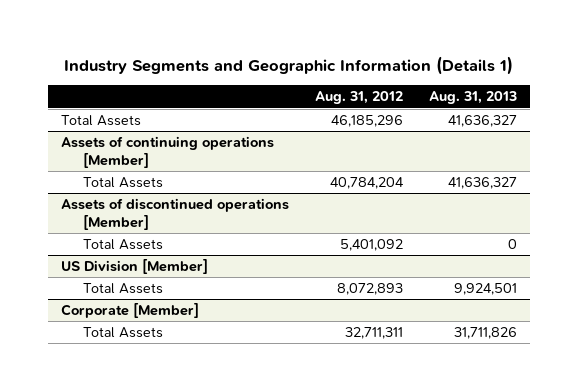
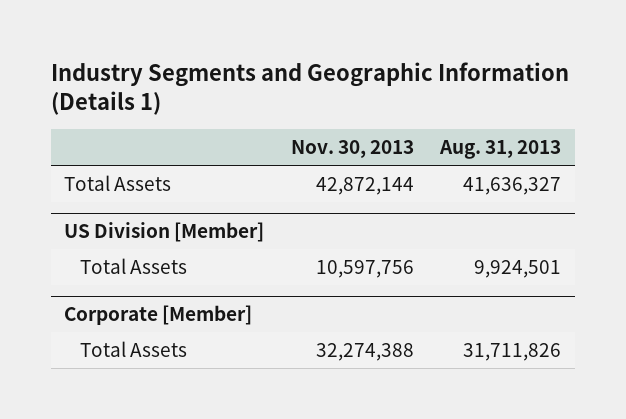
[314,91,403,105] Aug. 31, 2012 -> none
none -> [290,140,414,159] Nov. 30, 2013
[61,136,275,168] Assets of continuing operations [Member] -> none
[82,177,163,189] Total Assets -> none
[61,198,290,230] Assets of discontinued operations [Member] -> none
[82,239,163,251] Total Assets -> none

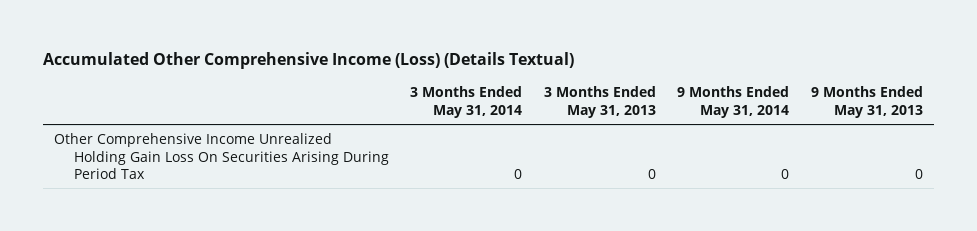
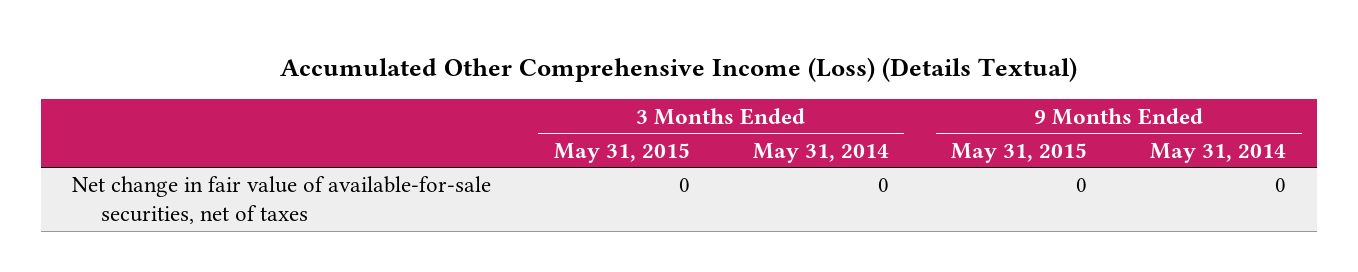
[543,86,656,119] 3 Months Ended May 31, 2013 -> none
[810,86,923,119] 9 Months Ended May 31, 2013 -> none
none -> [554,142,691,163] May 31, 2015
none -> [951,142,1088,163] May 31, 2015
[54,132,389,180] Other Comprehensive Income Unrealized Holding Gain Loss On Securities Arising During Period Tax -> [72,176,492,224] Net change in fair value of available-for-sale securities, net of taxes

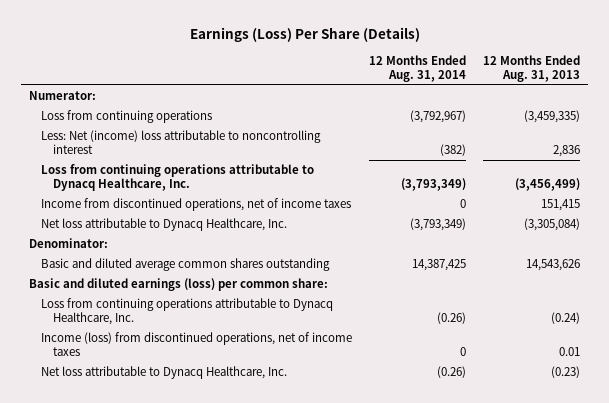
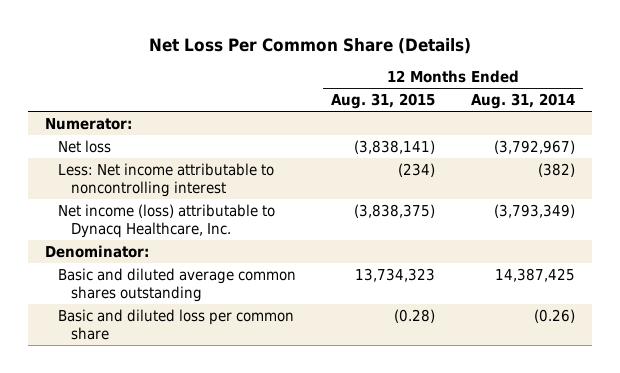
[189,26,420,42] Earnings (Loss) Per Share (Details) -> [149,37,472,54] Net Loss Per Common Share (Details)
[482,54,580,82] 12 Months Ended Aug. 31, 2013 -> none
none -> [331,93,436,110] Aug. 31, 2015
[41,164,315,192] Loss from continuing operations attributable to Dynacq Healthcare, Inc. -> none
[41,198,352,212] Income from discontinued operations, net of income taxes -> none
[41,110,213,124] Loss from continuing operations -> [58,139,112,153] Net loss
[41,130,322,155] Less: Net (income) loss attributable to noncontrolling interest -> [58,162,275,198] Less: Net income attributable to noncontrolling interest
[41,218,288,232] Net loss attributable to Dynacq Healthcare, Inc. -> [58,203,276,239] Net income (loss) attributable to Dynacq Healthcare, Inc.
[29,278,329,292] Basic and diluted earnings (loss) per common share: -> none
[41,298,334,326] Loss from continuing operations attributable to Dynacq Healthcare, Inc. -> none
[41,332,353,357] Income (loss) from discontinued operations, net of income taxes -> none
[41,366,288,380] Net loss attributable to Dynacq Healthcare, Inc. -> [58,308,295,341] Basic and diluted loss per common share

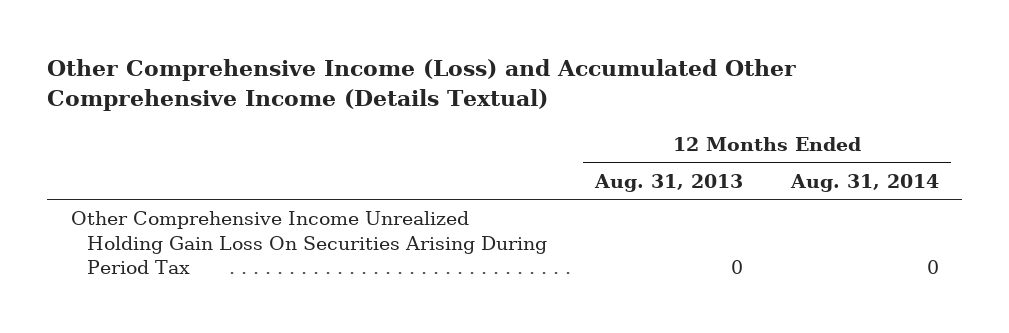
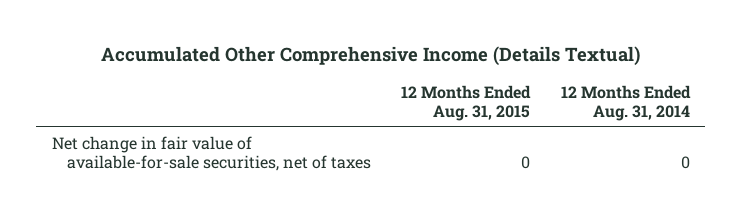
[46,59,796,112] Other Comprehensive Income (Loss) and Accumulated Other Comprehensive Income (Details Textual) -> [100,45,640,66] Accumulated Other Comprehensive Income (Details Textual)
[594,173,744,192] Aug. 31, 2013 -> none
none -> [401,84,532,122] 12 Months Ended Aug. 31, 2015
[70,211,548,275] Other Comprehensive Income Unrealized Holding Gain Loss On Securities Arising During Period Tax -> [51,136,371,172] Net change in fair value of available-for-sale securities, net of taxes

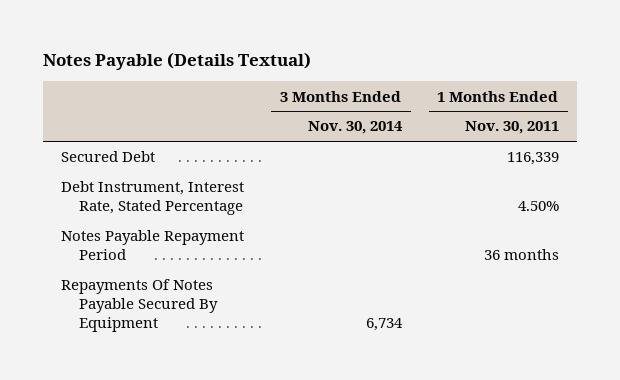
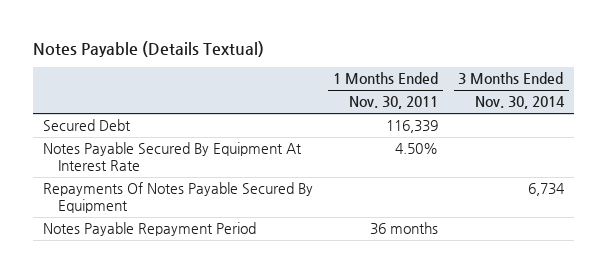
[61,181,245,215] Debt Instrument, Interest Rate, Stated Percentage -> none
none -> [43,142,303,171] Notes Payable Secured By Equipment At Interest Rate
[61,230,245,260] Notes Payable Repayment Period -> [43,222,257,237] Notes Payable Repayment Period

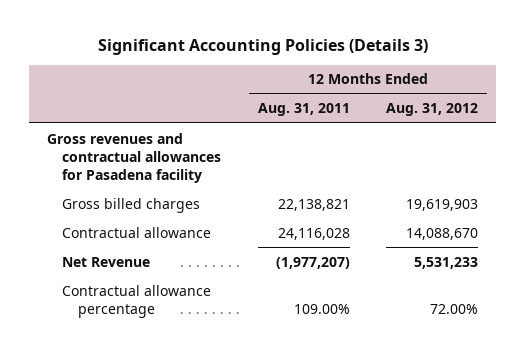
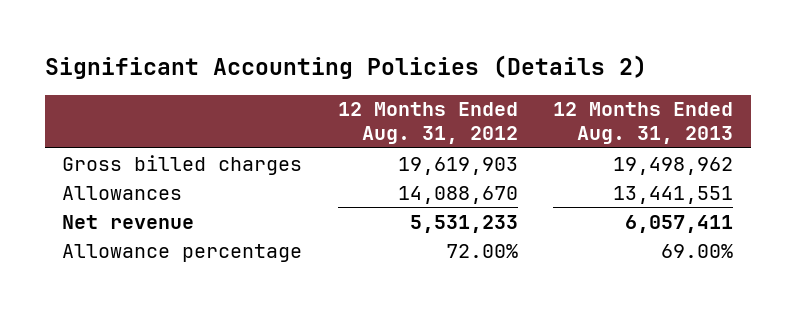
[97,38,428,55] Significant Accounting Policies (Details 3) -> [44,55,647,80] Significant Accounting Policies (Details 2)
[257,103,350,117] Aug. 31, 2011 -> none
none -> [553,102,734,145] 12 Months Ended Aug. 31, 2013
[46,132,222,183] Gross revenues and contractual allowances for Pasadena facility -> none
[62,226,212,238] Contractual allowance -> [62,185,183,200] Allowances
[62,256,151,267] Net Revenue -> [62,214,195,229] Net revenue
[62,284,212,318] Contractual allowance percentage -> [62,243,303,262] Allowance percentage

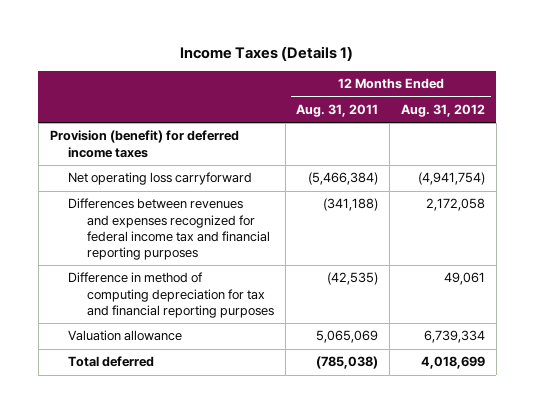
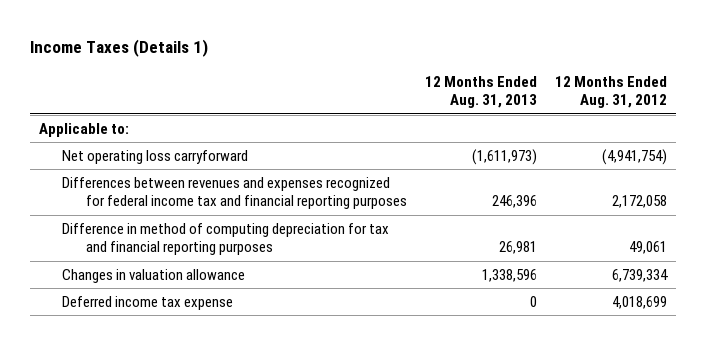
[296,104,379,118] Aug. 31, 2011 -> none
none -> [424,75,537,109] 12 Months Ended Aug. 31, 2013
[49,130,239,158] Provision (benefit) for deferred income taxes -> [38,122,129,137] Applicable to:
[68,330,183,342] Valuation allowance -> [62,268,246,283] Changes in valuation allowance
[68,356,155,368] Total deferred -> [62,295,234,310] Deferred income tax expense

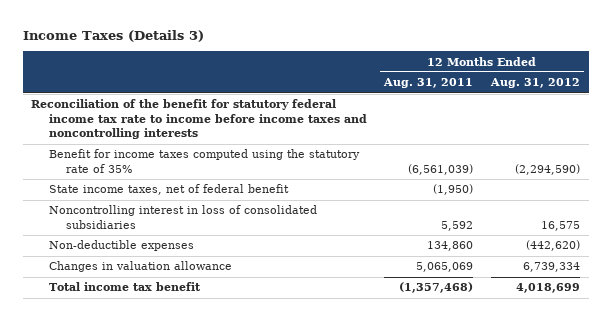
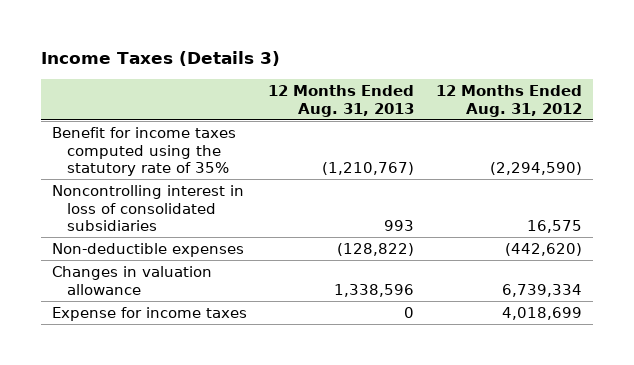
[383,78,474,89] Aug. 31, 2011 -> none
none -> [268,85,415,117] 12 Months Ended Aug. 31, 2013
[31,99,367,140] Reconciliation of the benefit for statutory federal income tax rate to income before income taxes and noncontrolling interests -> none
[48,184,289,196] State income taxes, net of federal benefit -> none
[48,282,201,292] Total income tax benefit -> [51,307,247,322] Expense for income taxes

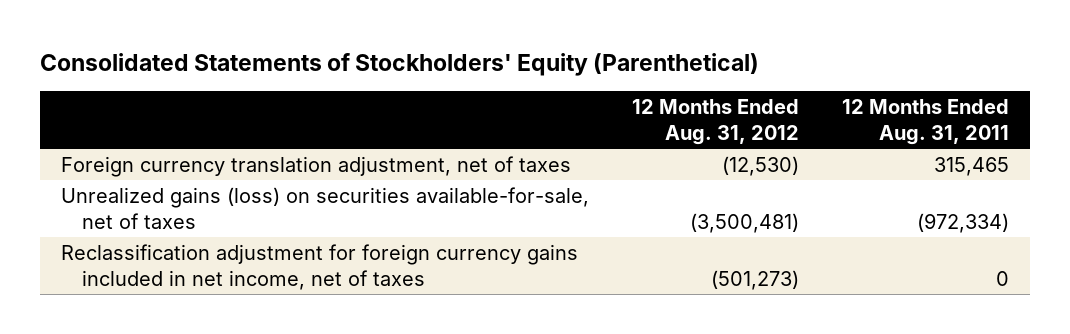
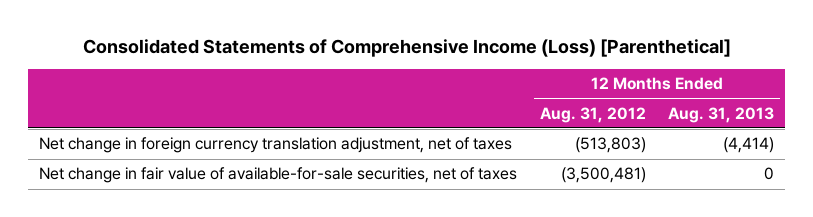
[39,53,759,77] Consolidated Statements of Stockholders' Equity (Parenthetical) -> [82,38,731,57] Consolidated Statements of Comprehensive Income (Loss) [Parenthetical]
[841,99,1009,146] 12 Months Ended Aug. 31, 2011 -> none
none -> [668,106,775,123] Aug. 31, 2013
[61,243,579,290] Reclassification adjustment for foreign currency gains included in net income, net of taxes -> none
[61,155,572,177] Foreign currency translation adjustment, net of taxes -> [38,137,512,154] Net change in foreign currency translation adjustment, net of taxes
[721,155,799,176] (12,530) -> [574,137,646,154] (513,803)
[61,186,590,229] Unrealized gains (loss) on securities available-for-sale, net of taxes -> [38,167,517,184] Net change in fair value of available-for-sale securities, net of taxes

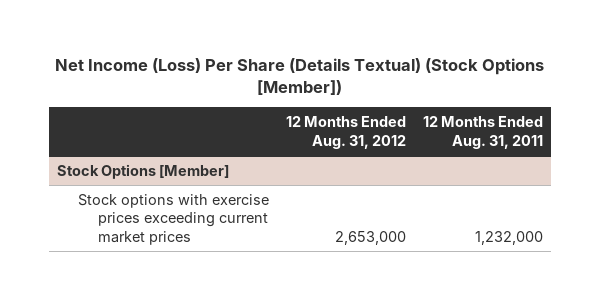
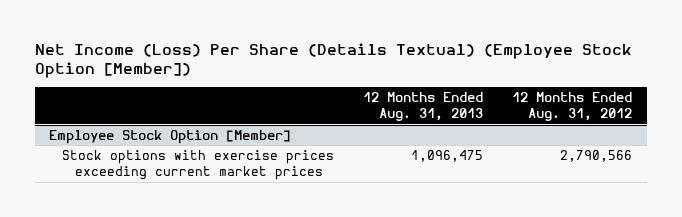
[54,57,544,96] Net Income (Loss) Per Share (Details Textual) (Stock Options [Member]) -> [34,42,632,79] Net Income (Loss) Per Share (Details Textual) (Employee Stock Option [Member])
[422,116,543,149] 12 Months Ended Aug. 31, 2011 -> none
none -> [363,92,484,122] 12 Months Ended Aug. 31, 2013
[57,163,230,179] Stock Options [Member] -> [49,129,292,144] Employee Stock Option [Member]
[334,230,406,245] 2,653,000 -> [560,149,633,162] 2,790,566

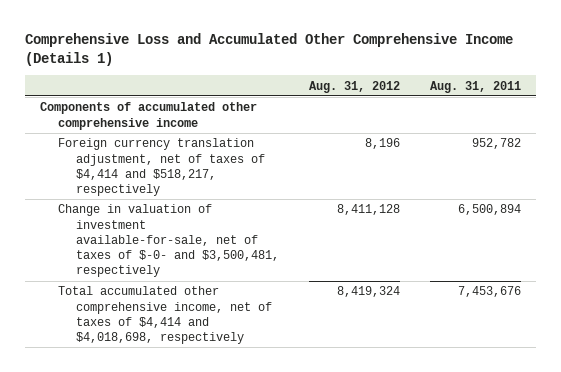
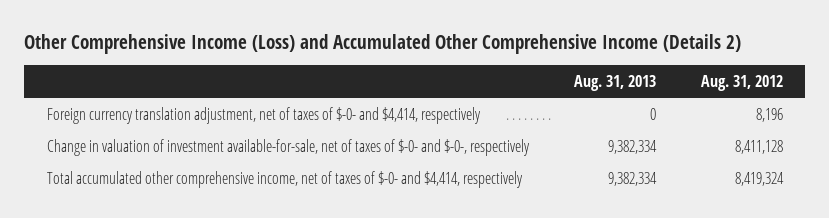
[25,33,514,67] Comprehensive Loss and Accumulated Other Comprehensive Income (Details 1) -> [24,34,742,55] Other Comprehensive Income (Loss) and Accumulated Other Comprehensive Income (Details 2)
[429,80,521,93] Aug. 31, 2011 -> none
none -> [573,74,656,91] Aug. 31, 2013
[40,102,258,130] Components of accumulated other comprehensive income -> none
[58,138,266,197] Foreign currency translation adjustment, net of taxes of $4,414 and $518,217, respectively -> [46,106,481,124] Foreign currency translation adjustment, net of taxes of $-0- and $4,414, respectively
[58,204,280,278] Change in valuation of investment available-for-sale, net of taxes of $-0- and $3,500,481, respectively -> [46,138,530,156] Change in valuation of investment available-for-sale, net of taxes of $-0- and $-0-, respectively
[58,286,273,345] Total accumulated other comprehensive income, net of taxes of $4,414 and $4,018,698, respectively -> [46,170,523,188] Total accumulated other comprehensive income, net of taxes of $-0- and $4,414, respectively

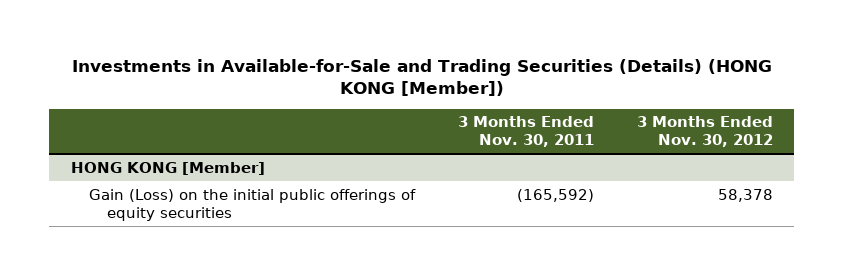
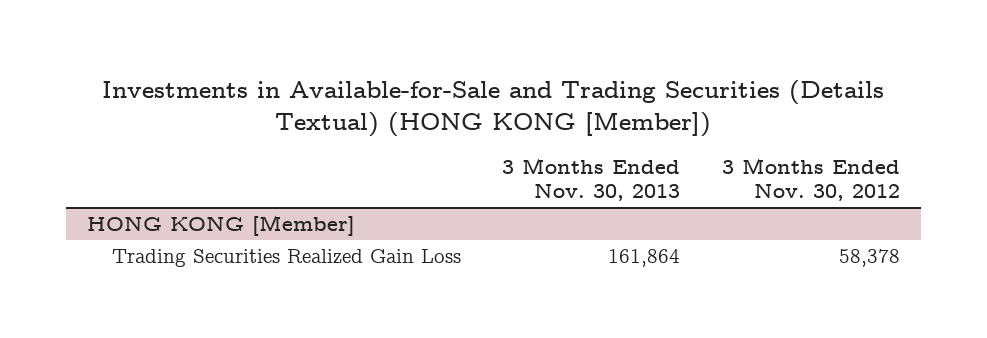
[71,58,772,97] Investments in Available-for-Sale and Trading Securities (Details) (HONG KONG [Member]) -> [102,80,885,138] Investments in Available-for-Sale and Trading Securities (Details Textual) (HONG KONG [Member])
[457,116,594,148] 3 Months Ended Nov. 30, 2011 -> none
none -> [502,157,681,202] 3 Months Ended Nov. 30, 2013
[88,188,416,221] Gain (Loss) on the initial public offerings of equity securities -> [111,249,461,268] Trading Securities Realized Gain Loss

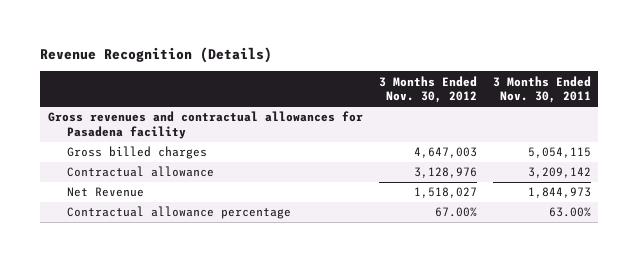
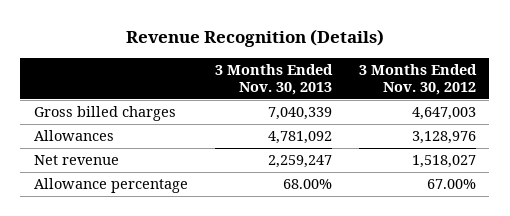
[492,75,591,104] 3 Months Ended Nov. 30, 2011 -> none
none -> [214,63,333,96] 3 Months Ended Nov. 30, 2013
[48,111,364,139] Gross revenues and contractual allowances for Pasadena facility -> none
[66,166,214,178] Contractual allowance -> [33,130,114,142] Allowances
[66,187,144,198] Net Revenue -> [33,155,119,166] Net revenue
[66,206,291,220] Contractual allowance percentage -> [33,178,188,194] Allowance percentage

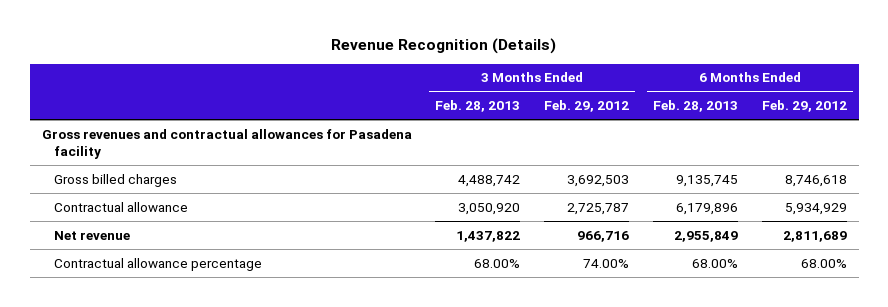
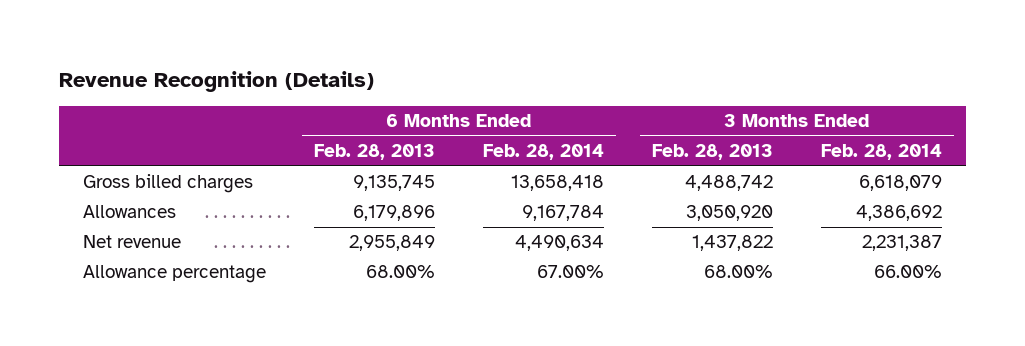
[544,100,630,113] Feb. 29, 2012 -> none
[761,100,847,113] Feb. 29, 2012 -> none
none -> [482,144,604,161] Feb. 28, 2014
none -> [820,144,942,161] Feb. 28, 2014
[41,128,412,159] Gross revenues and contractual allowances for Pasadena facility -> none
[54,201,189,212] Contractual allowance -> [82,205,176,219] Allowances
[54,257,263,271] Contractual allowance percentage -> [82,265,266,284] Allowance percentage

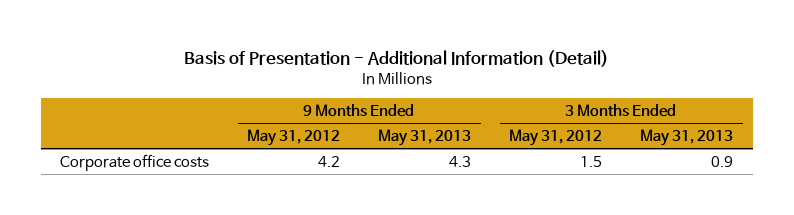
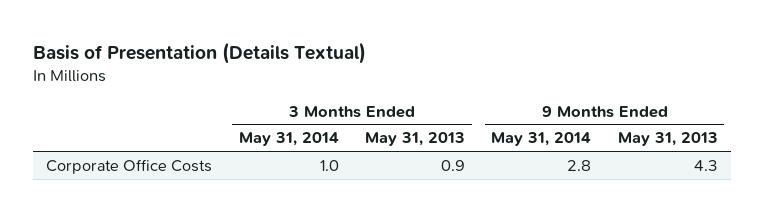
[183,49,609,67] Basis of Presentation - Additional Information (Detail) -> [33,41,367,64] Basis of Presentation (Details Textual)
[247,129,341,147] May 31, 2012 -> none
[509,129,603,147] May 31, 2012 -> none
none -> [238,132,339,147] May 31, 2014
none -> [491,132,592,147] May 31, 2014
[60,153,210,171] Corporate office costs -> [46,159,213,175] Corporate Office Costs

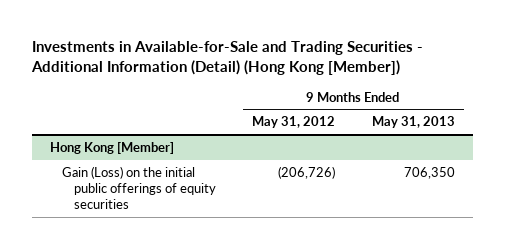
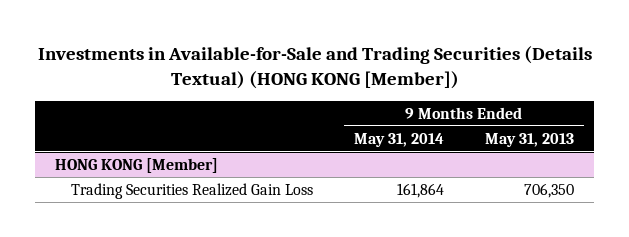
[30,40,423,75] Investments in Available-for-Sale and Trading Securities - Additional Information (Detail) (Hong Kong [Member]) -> [37,45,592,89] Investments in Available-for-Sale and Trading Securities (Details Textual) (HONG KONG [Member])
[252,116,336,129] May 31, 2012 -> none
none -> [353,132,444,147] May 31, 2014
[49,141,174,154] Hong Kong [Member] -> [55,157,219,173] HONG KONG [Member]
[61,165,216,210] Gain (Loss) on the initial public offerings of equity securities -> [71,182,314,199] Trading Securities Realized Gain Loss

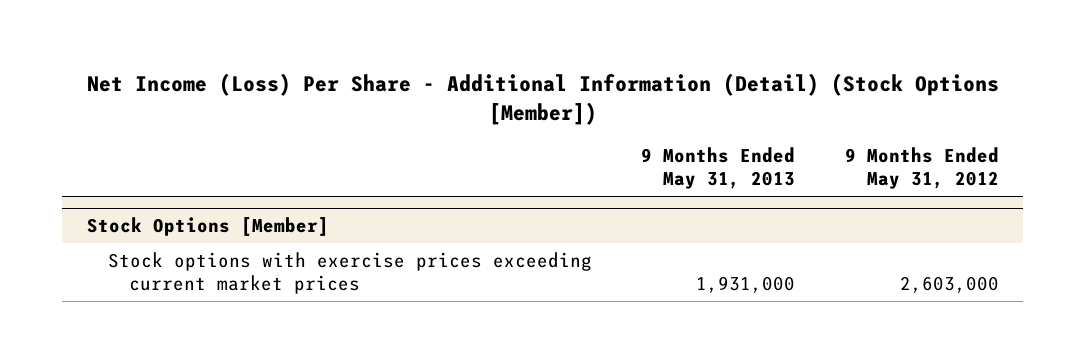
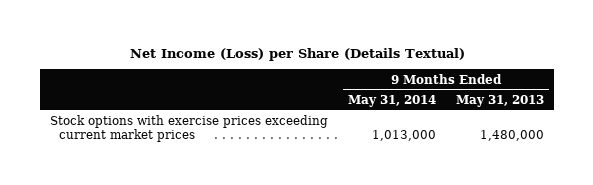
[86,73,999,125] Net Income (Loss) Per Share - Additional Information (Detail) (Stock Options [Member]) -> [129,47,465,61] Net Income (Loss) per Share (Details Textual)
[844,147,999,190] 9 Months Ended May 31, 2012 -> none
none -> [347,94,436,107] May 31, 2014
[87,217,330,237] Stock Options [Member] -> none
[696,275,796,293] 1,931,000 -> [479,130,544,142] 1,480,000

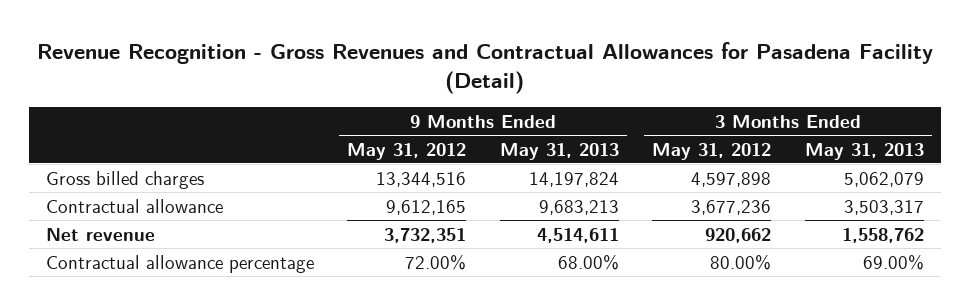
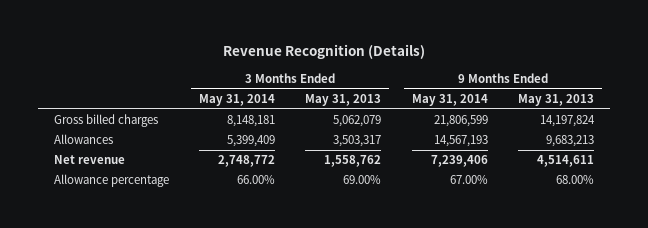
[36,41,933,95] Revenue Recognition - Gross Revenues and Contractual Allowances for Pasadena Facility (Detail) -> [222,44,425,60] Revenue Recognition (Details)
[347,142,467,160] May 31, 2012 -> none
[652,142,772,160] May 31, 2012 -> none
none -> [198,94,275,107] May 31, 2014
none -> [411,94,488,107] May 31, 2014
[45,198,223,213] Contractual allowance -> [53,134,113,145] Allowances
[45,254,314,273] Contractual allowance percentage -> [53,174,169,188] Allowance percentage

